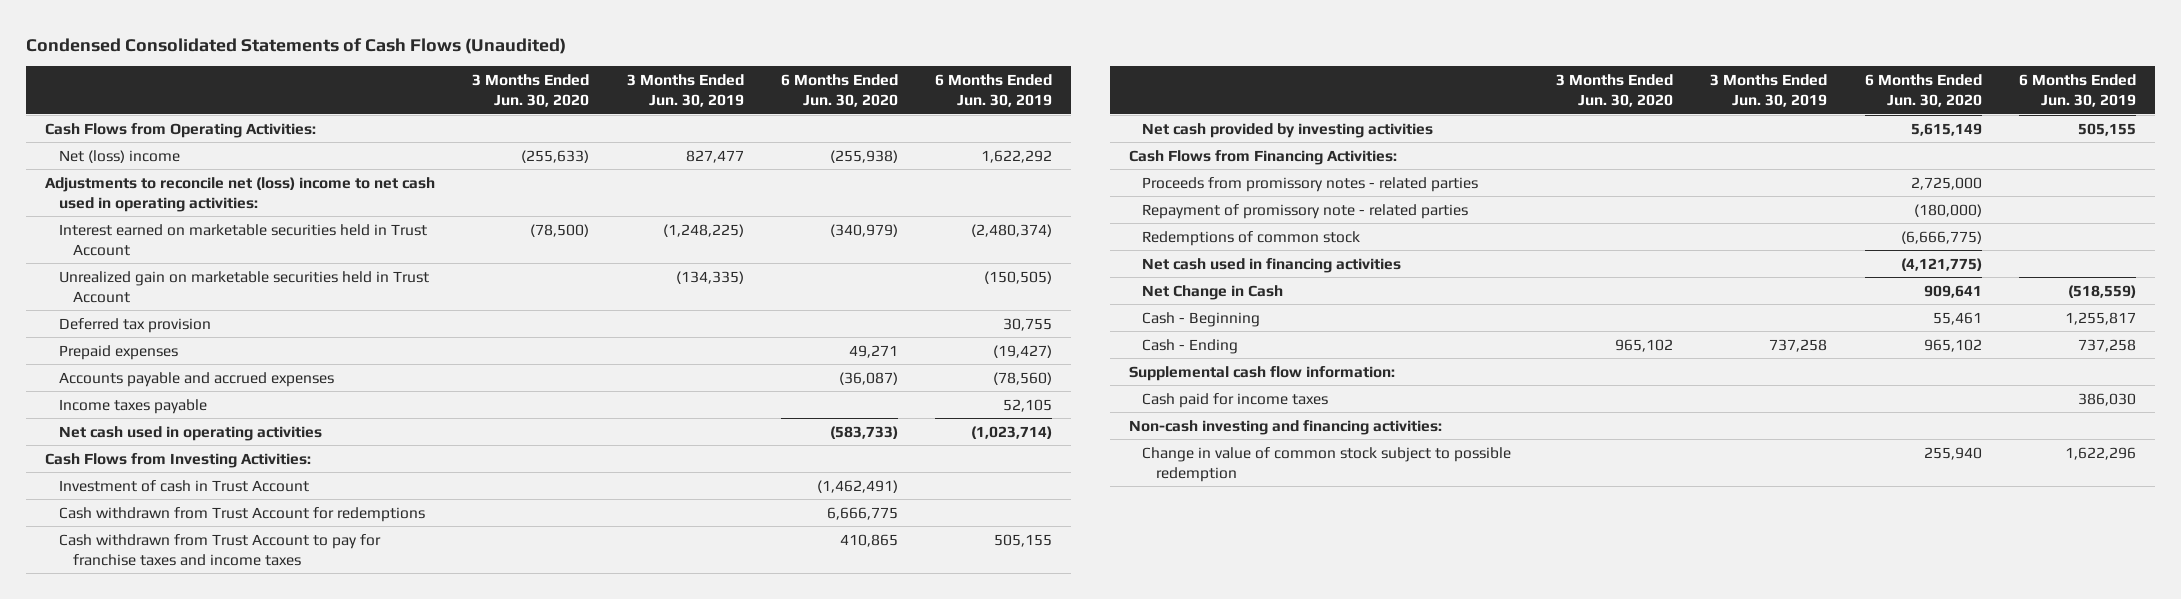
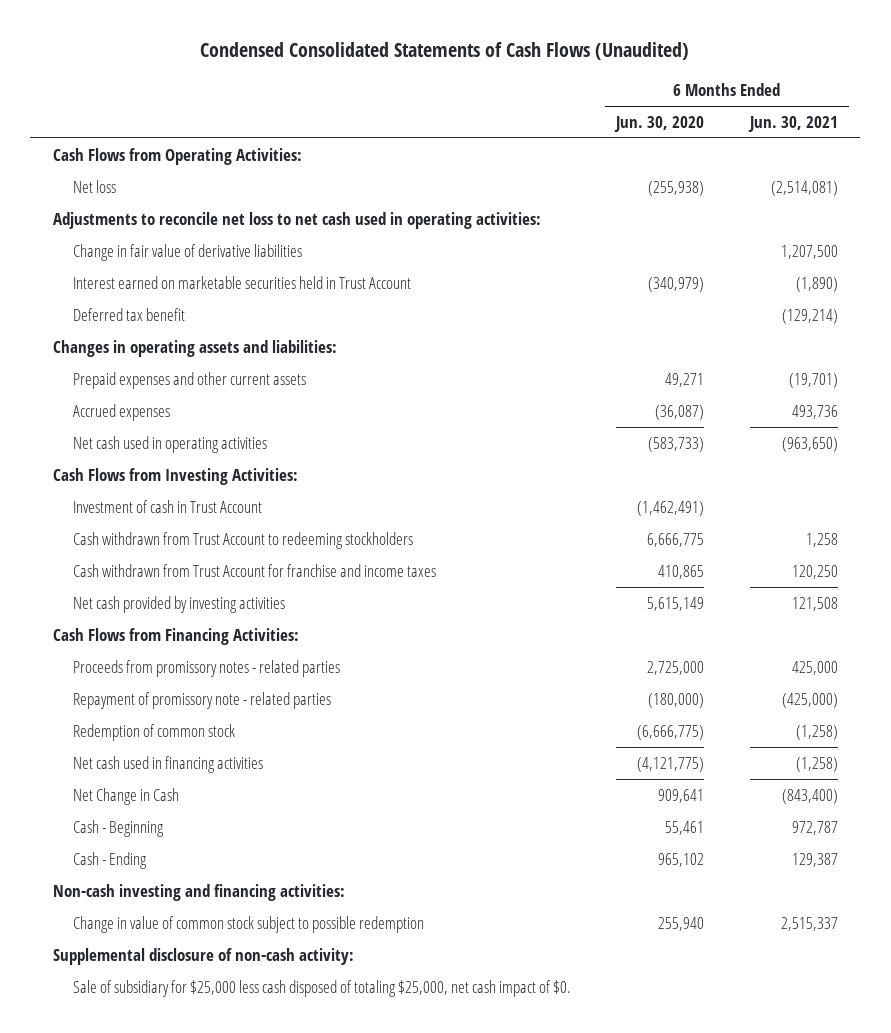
[472,74,590,108] 3 Months Ended Jun. 30, 2020 -> none
[626,74,744,108] 3 Months Ended Jun. 30, 2019 -> none
[935,74,1053,108] 6 Months Ended Jun. 30, 2019 -> none
none -> [747,116,838,133] Jun. 30, 2021
[58,149,180,163] Net (loss) income -> [72,180,116,194] Net loss
[45,176,436,212] Adjustments to reconcile net (loss) income to net cash used in operating activities: -> [53,212,542,230] Adjustments to reconcile net loss to net cash used in operating activities:
none -> [72,244,302,262] Change in fair value of derivative liabilities
[58,270,429,303] Unrealized gain on marketable securities held in Trust Account -> none
[58,398,207,414] Income taxes payable -> none
[58,317,211,333] Deferred tax provision -> [72,308,185,322] Deferred tax benefit
none -> [53,340,338,358] Changes in operating assets and liabilities:
[58,344,178,360] Prepaid expenses -> [72,372,306,390] Prepaid expenses and other current assets
[58,371,334,387] Accounts payable and accrued expenses -> [72,404,170,422] Accrued expenses
[58,506,425,522] Cash withdrawn from Trust Account for redemptions -> [72,532,413,550] Cash withdrawn from Trust Account to redeeming stockholders
[58,533,381,566] Cash withdrawn from Trust Account to pay for franchise taxes and income taxes -> [72,564,436,578] Cash withdrawn from Trust Account for franchise and income taxes
[1142,230,1361,246] Redemptions of common stock -> [72,724,235,742] Redemption of common stock
[1128,365,1395,381] Supplemental cash flow information: -> none
[1142,392,1329,408] Cash paid for income taxes -> none
none -> [53,948,355,966] Supplemental disclosure of non-cash activity:
none -> [72,980,571,998] Sale of subsidiary for $25,000 less cash disposed of totaling $25,000, net cash impact of $0.

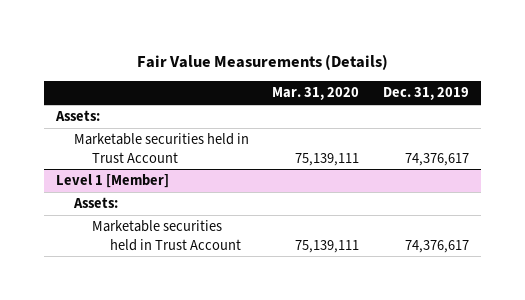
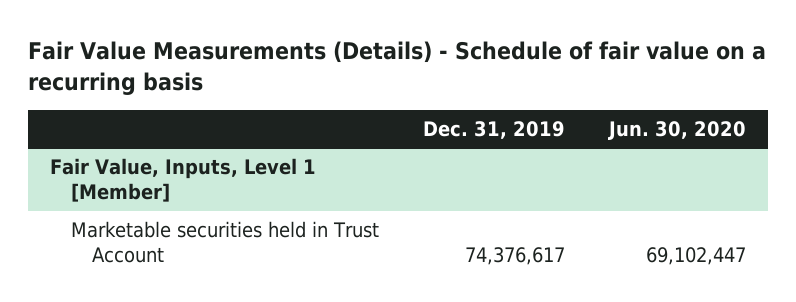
[136,53,388,70] Fair Value Measurements (Details) -> [28,41,767,95] Fair Value Measurements (Details) - Schedule of fair value on a recurring basis
[272,87,360,101] Mar. 31, 2020 -> none
none -> [607,120,746,140] Jun. 30, 2020
[55,110,101,122] Assets: -> none
[73,133,249,163] Marketable securities held in Trust Account -> none
[72,197,118,209] Assets: -> none
[56,174,170,189] Level 1 [Member] -> [50,158,317,203] Fair Value, Inputs, Level 1 [Member]

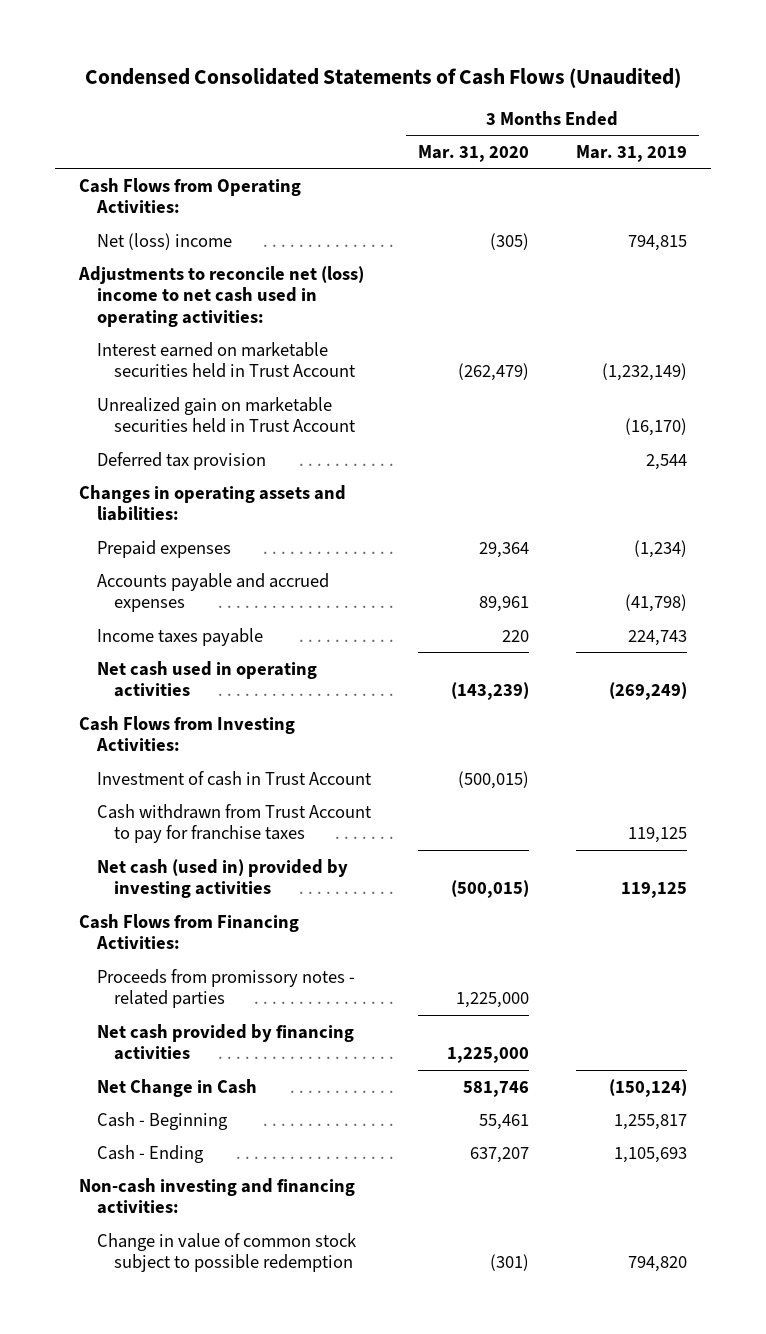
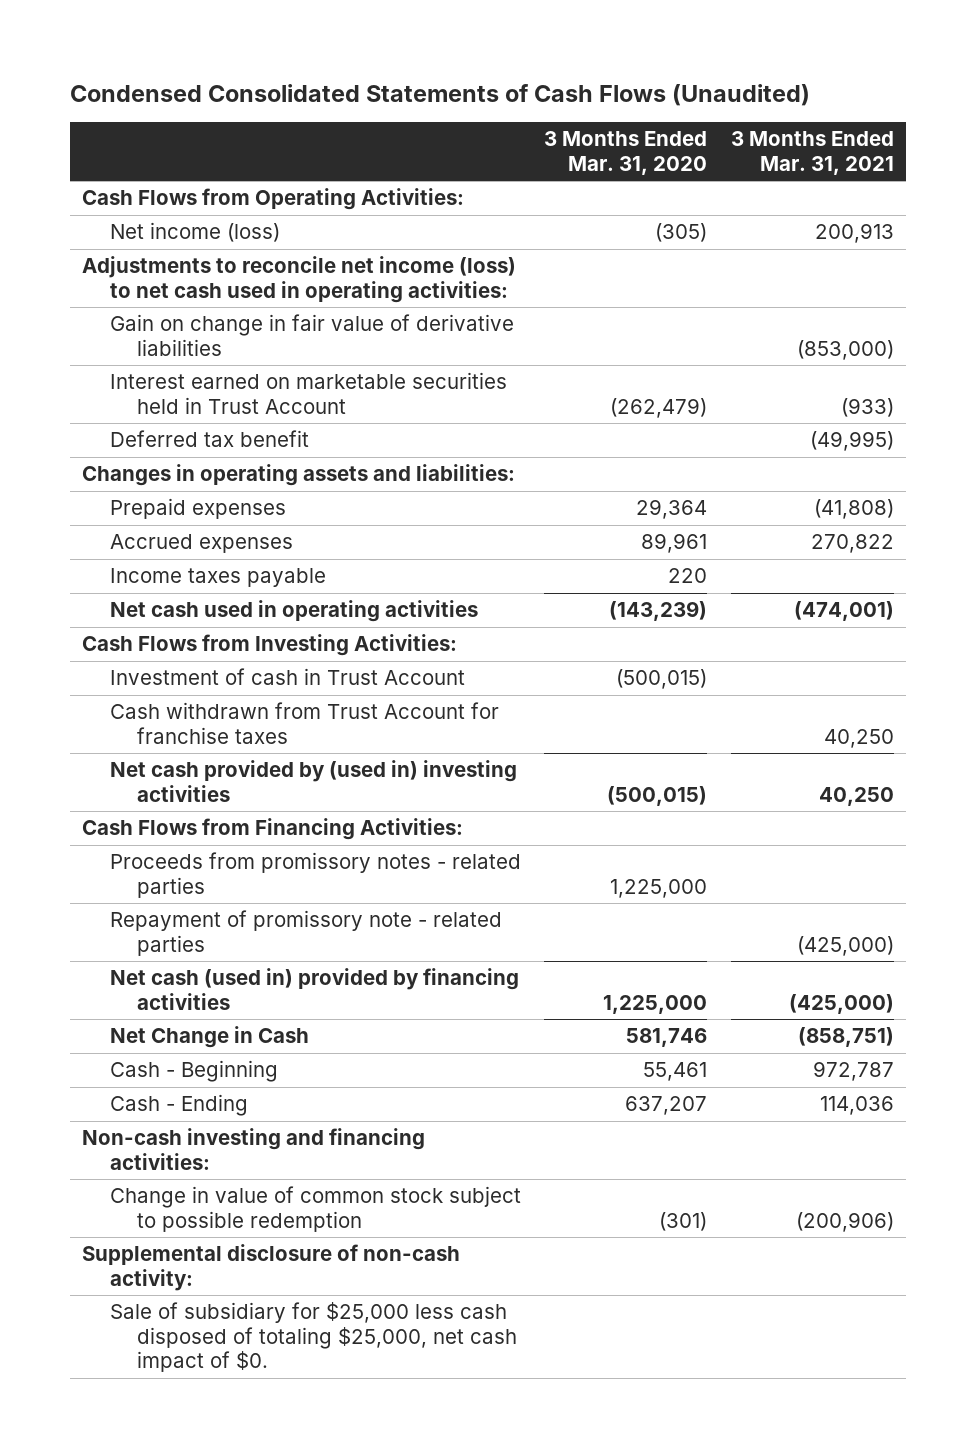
[576,144,688,162] Mar. 31, 2019 -> none
none -> [731,131,895,175] 3 Months Ended Mar. 31, 2021
[96,232,232,250] Net (loss) income -> [109,222,280,243] Net income (loss)
[77,265,364,327] Adjustments to reconcile net (loss) income to net cash used in operating activities: -> [81,256,516,303] Adjustments to reconcile net income (loss) to net cash used in operating activities:
none -> [109,314,514,356] Gain on change in fair value of derivative liabilities
[96,396,357,434] Unrealized gain on marketable securities held in Trust Account -> none
[96,451,266,470] Deferred tax provision -> [109,430,309,448] Deferred tax benefit
[96,572,329,613] Accounts payable and accrued expenses -> [109,534,293,554] Accrued expenses
[96,803,372,844] Cash withdrawn from Trust Account to pay for franchise taxes -> [109,702,499,744] Cash withdrawn from Trust Account for franchise taxes
[96,858,348,899] Net cash (used in) provided by investing activities -> [109,760,517,802] Net cash provided by (used in) investing activities
none -> [109,910,502,956] Repayment of promissory note - related parties
[96,1023,354,1061] Net cash provided by financing activities -> [109,968,519,1010] Net cash (used in) provided by financing activities
none -> [81,1244,460,1291] Supplemental disclosure of non-cash activity:
none -> [109,1302,518,1373] Sale of subsidiary for $25,000 less cash disposed of totaling $25,000, net cash impact of $0.

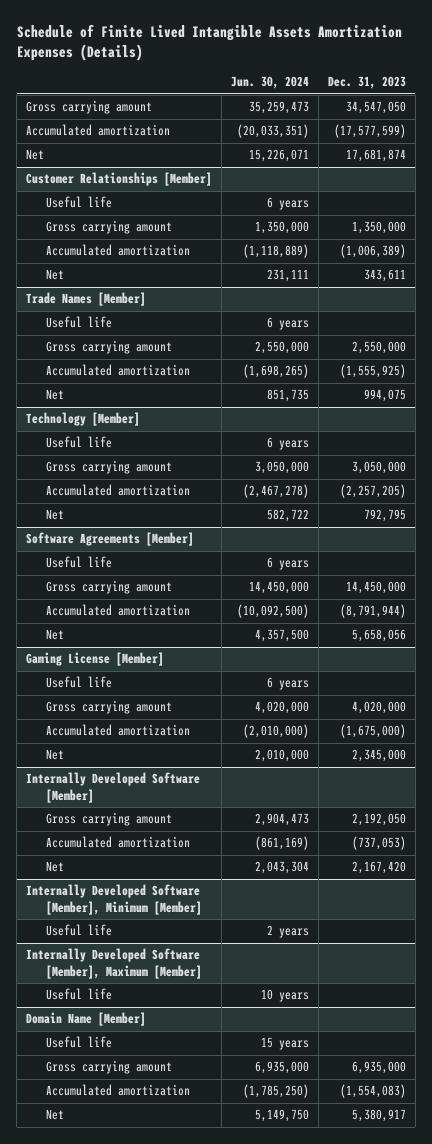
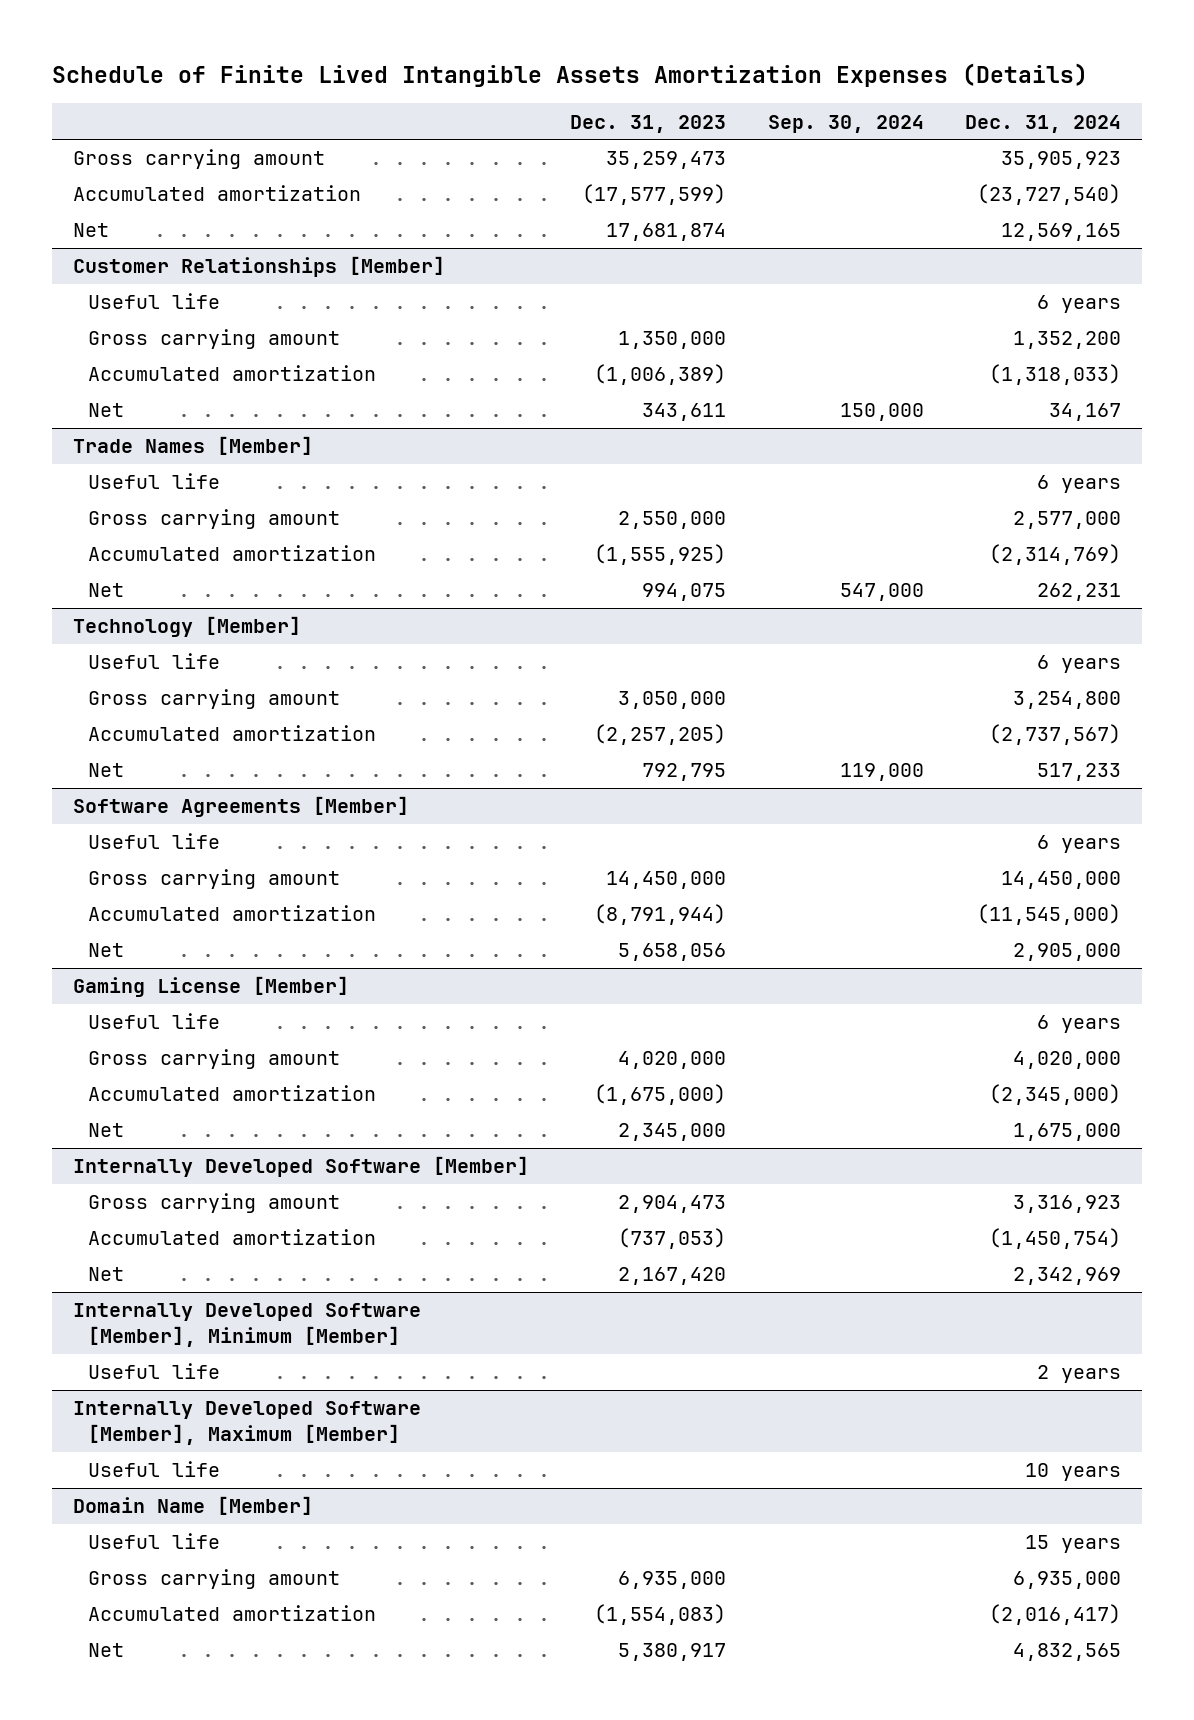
[231,76,310,90] Jun. 30, 2024 -> none
none -> [767,114,924,133] Sep. 30, 2024
none -> [964,114,1121,133] Dec. 31, 2024
[345,101,406,115] 34,547,050 -> [606,151,727,170] 35,259,473
[351,813,406,827] 2,192,050 -> [618,1195,727,1214] 2,904,473

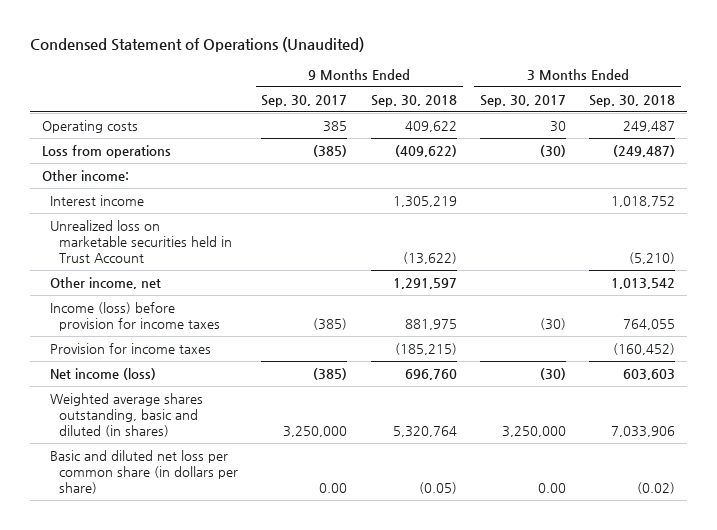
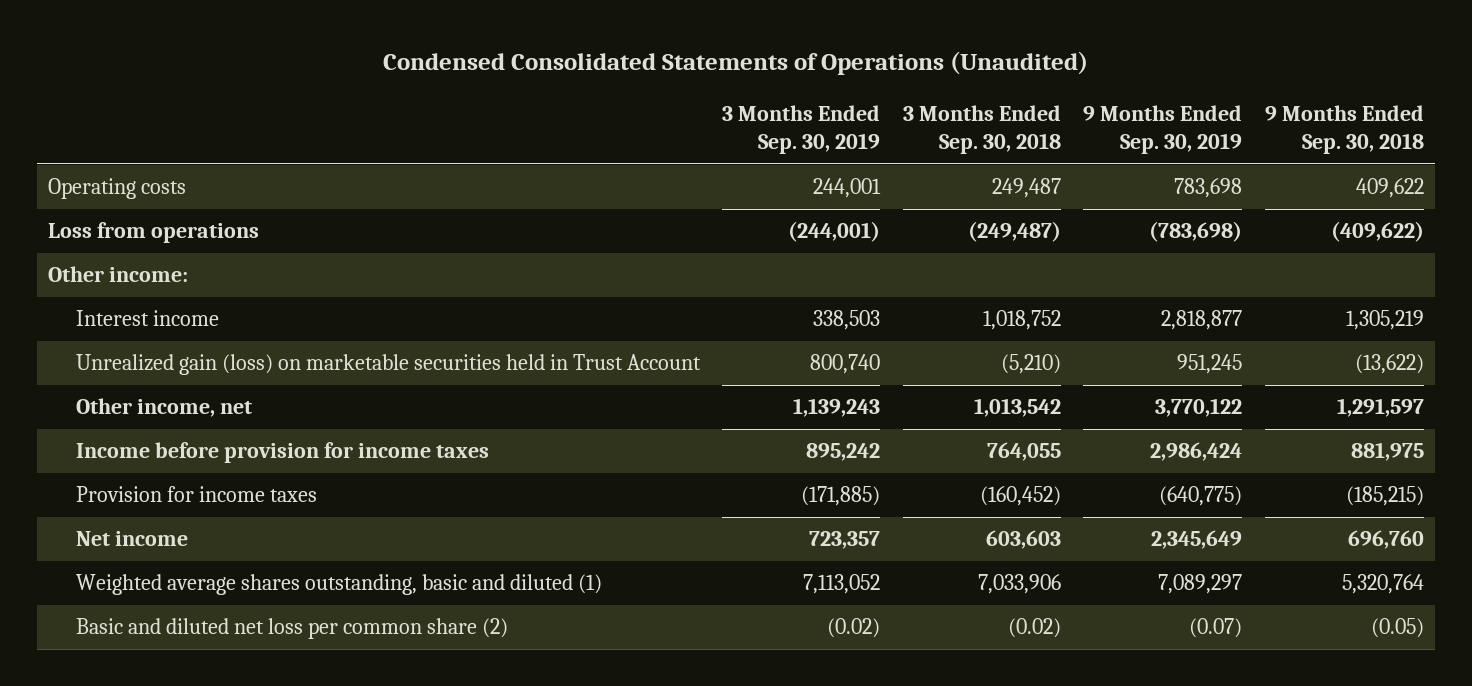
[29,37,364,53] Condensed Statement of Operations (Unaudited) -> [383,51,1089,76] Condensed Consolidated Statements of Operations (Unaudited)
[261,94,348,107] Sep. 30, 2017 -> none
[480,94,567,107] Sep. 30, 2017 -> none
none -> [722,105,881,154] 3 Months Ended Sep. 30, 2019
none -> [1083,105,1243,154] 9 Months Ended Sep. 30, 2019
[50,219,233,264] Unrealized loss on marketable securities held in Trust Account -> [75,354,701,376] Unrealized gain (loss) on marketable securities held in Trust Account
[50,301,221,332] Income (loss) before provision for income taxes -> [75,442,489,464] Income before provision for income taxes
[50,367,157,380] Net income (loss) -> [75,531,188,547] Net income
[50,392,204,438] Weighted average shares outstanding, basic and diluted (in shares) -> [75,574,602,596] Weighted average shares outstanding, basic and diluted (1)
[50,449,239,495] Basic and diluted net loss per common share (in dollars per share) -> [75,618,508,640] Basic and diluted net loss per common share (2)

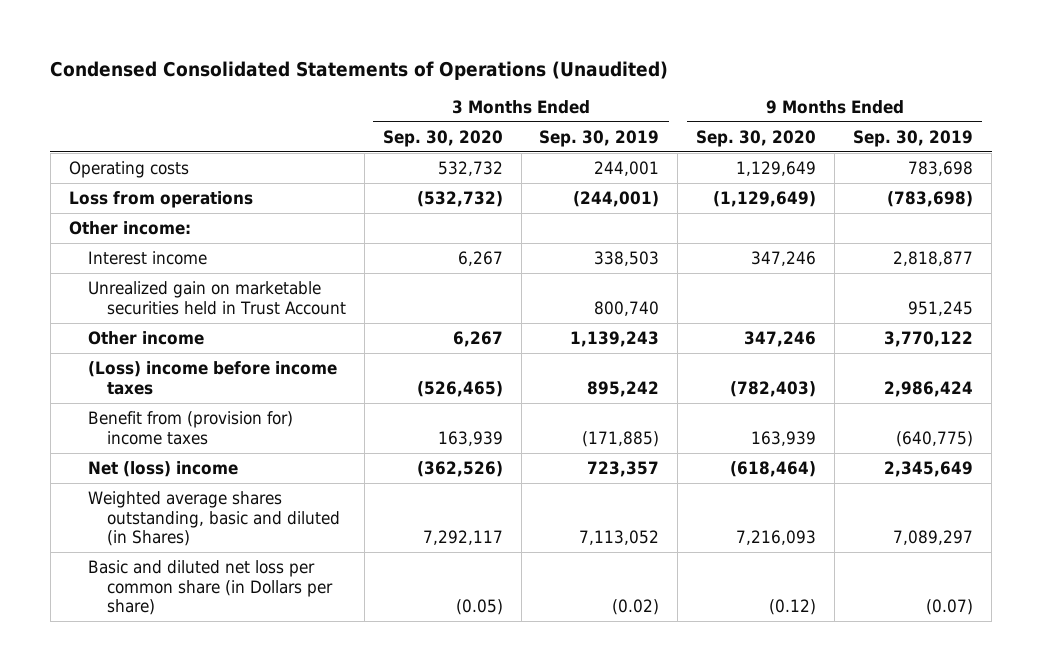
[902,105,1061,154] 3 Months Ended Sep. 30, 2018 -> none
[1264,105,1424,154] 9 Months Ended Sep. 30, 2018 -> none
none -> [382,129,503,147] Sep. 30, 2020
none -> [696,129,817,147] Sep. 30, 2020
[75,354,701,376] Unrealized gain (loss) on marketable securities held in Trust Account -> [87,280,346,315] Unrealized gain on marketable securities held in Trust Account
[75,398,252,418] Other income, net -> [87,330,204,345] Other income
[75,442,489,464] Income before provision for income taxes -> [87,360,337,395] (Loss) income before income taxes
[75,486,317,503] Provision for income taxes -> [87,410,293,445] Benefit from (provision for) income taxes
[75,531,188,547] Net income -> [87,460,238,477] Net (loss) income
[75,574,602,596] Weighted average shares outstanding, basic and diluted (1) -> [87,490,340,547] Weighted average shares outstanding, basic and diluted (in Shares)
[75,618,508,640] Basic and diluted net loss per common share (2) -> [87,559,333,616] Basic and diluted net loss per common share (in Dollars per share)

